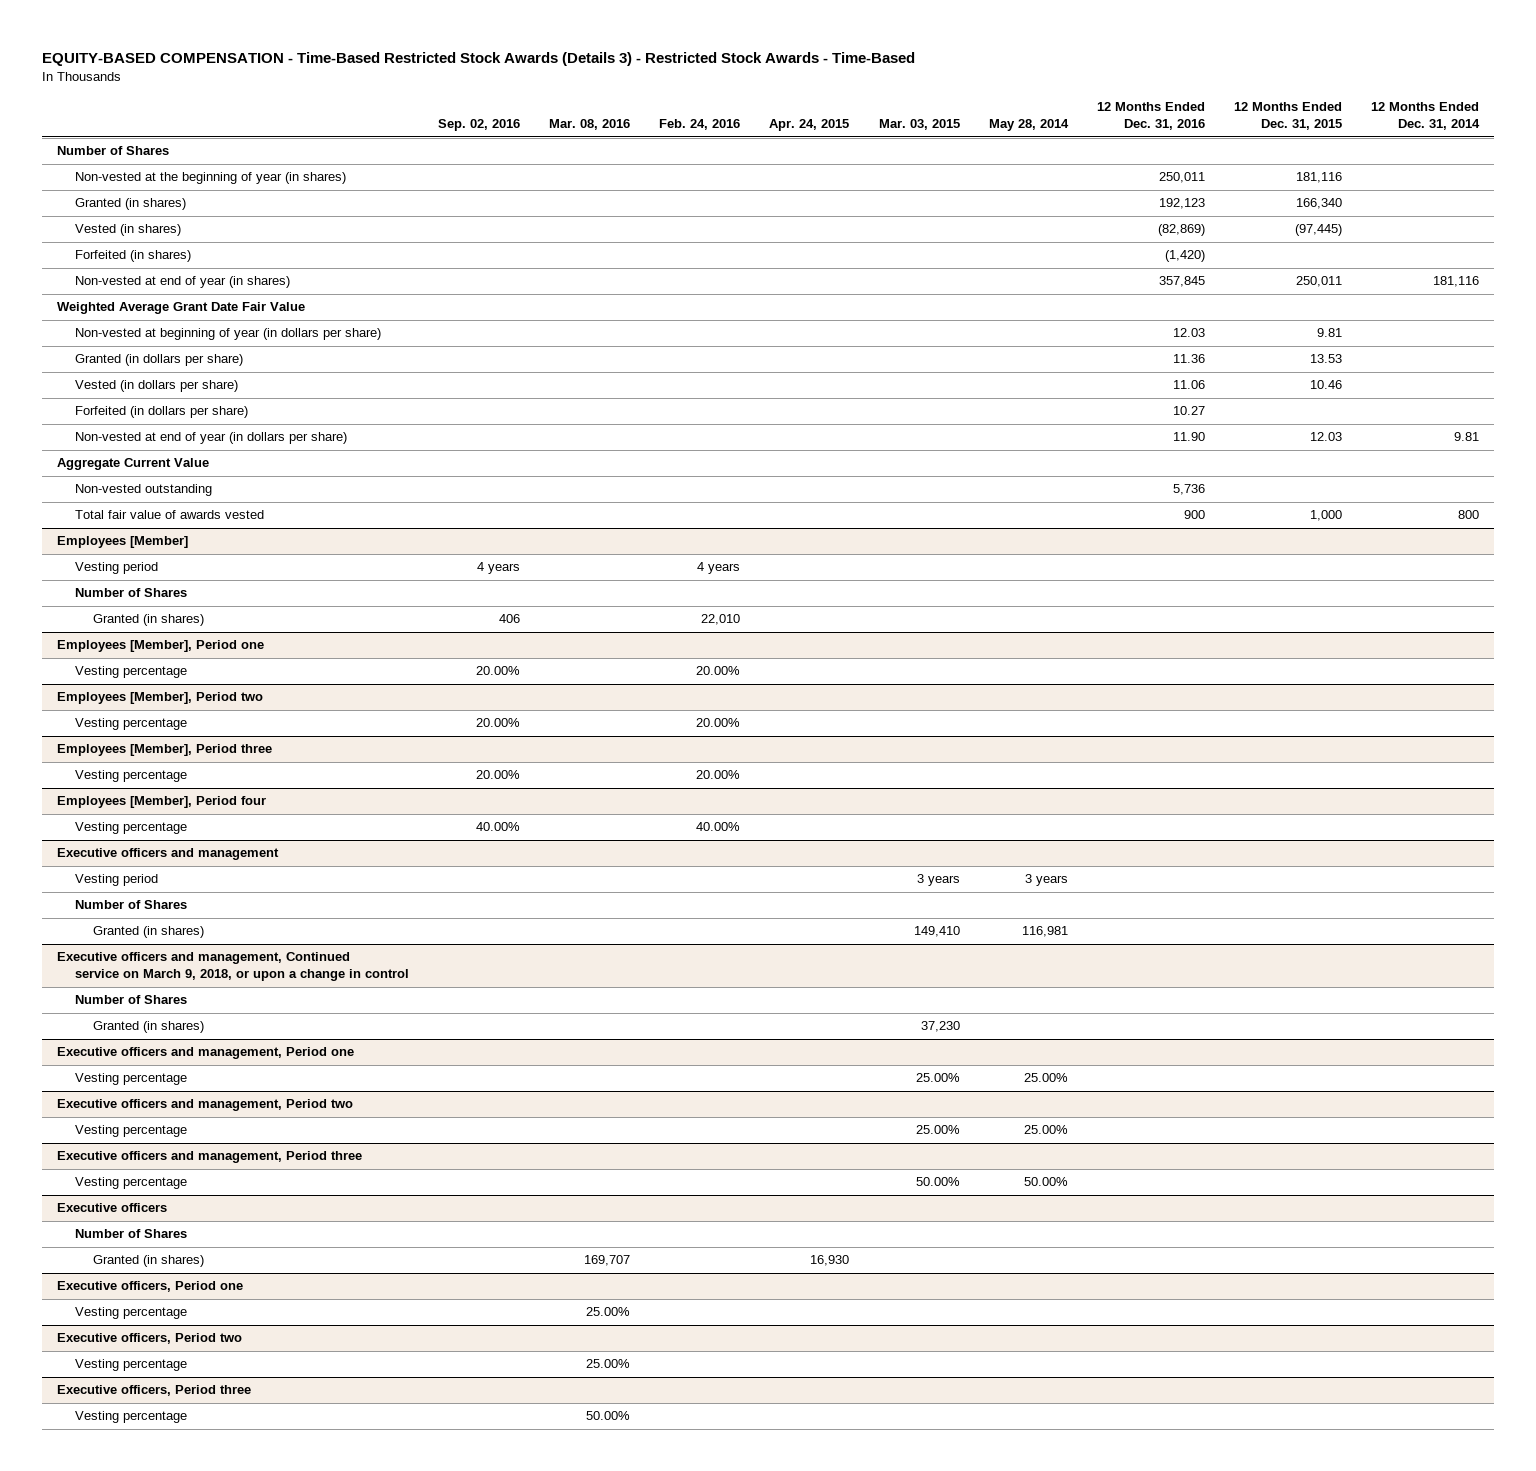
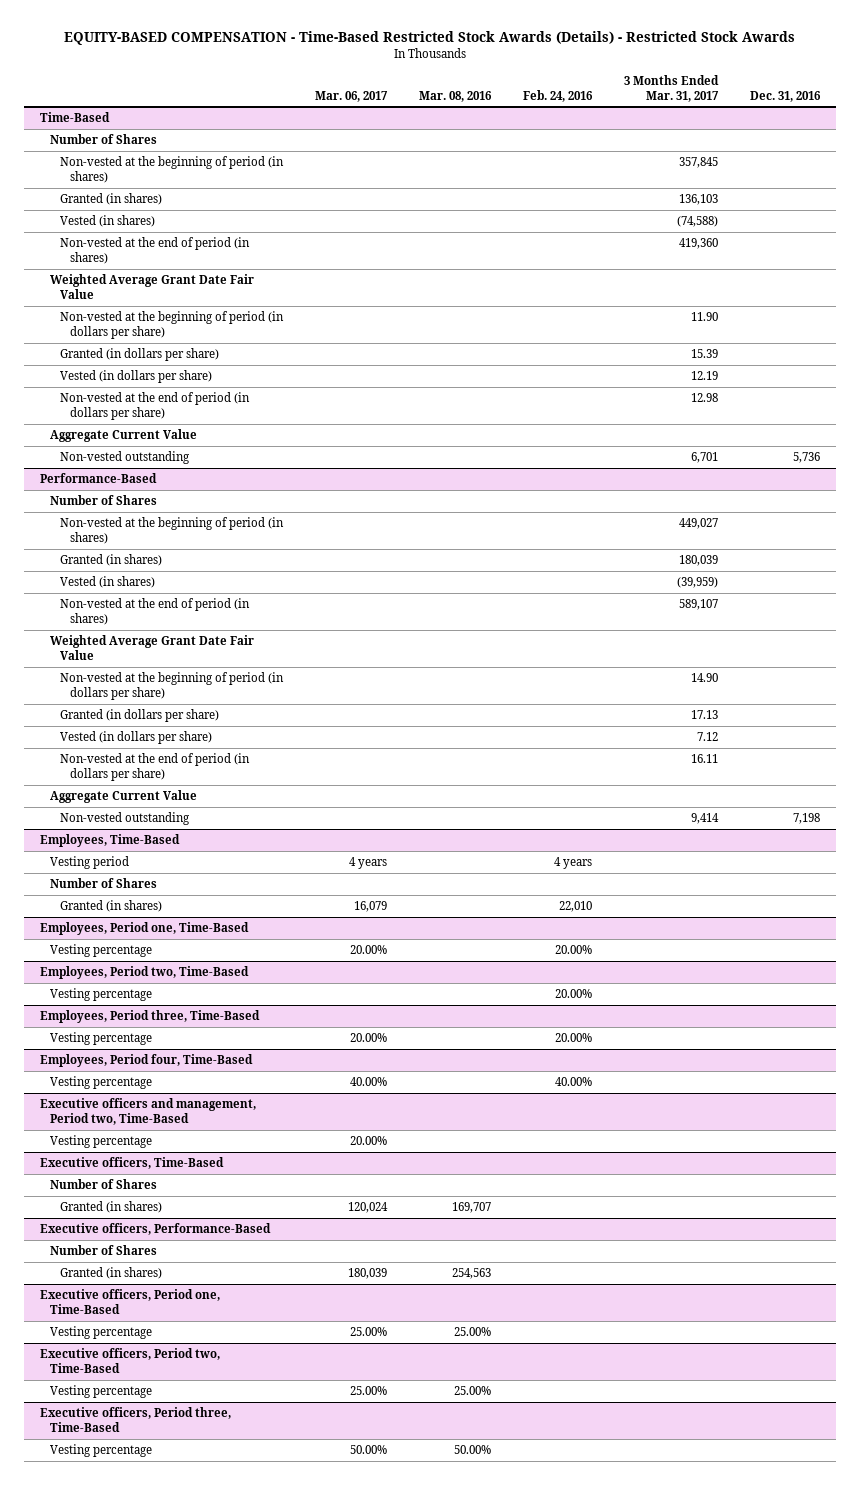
[42,51,916,66] EQUITY-BASED COMPENSATION - Time-Based Restricted Stock Awards (Details 3) - Restricted Stock Awards - Time-Based -> [64,31,796,46] EQUITY-BASED COMPENSATION - Time-Based Restricted Stock Awards (Details) - Restricted Stock Awards
[438,119,521,132] Sep. 02, 2016 -> none
[769,119,850,132] Apr. 24, 2015 -> none
[878,119,960,131] Mar. 03, 2015 -> none
[988,119,1069,132] May 28, 2014 -> none
[1096,102,1205,131] 12 Months Ended Dec. 31, 2016 -> none
[1233,102,1342,131] 12 Months Ended Dec. 31, 2015 -> none
[1371,102,1481,131] 12 Months Ended Dec. 31, 2014 -> none
none -> [315,90,389,102] Mar. 06, 2017
none -> [624,75,720,102] 3 Months Ended Mar. 31, 2017
none -> [750,90,822,102] Dec. 31, 2016
[56,146,169,156] Number of Shares -> none
[74,172,346,185] Non-vested at the beginning of year (in shares) -> none
[74,198,186,211] Granted (in shares) -> none
[74,224,181,237] Vested (in shares) -> none
[74,250,191,263] Forfeited (in shares) -> none
[74,276,290,289] Non-vested at end of year (in shares) -> none
[56,302,305,315] Weighted Average Grant Date Fair Value -> none
[74,328,381,341] Non-vested at beginning of year (in dollars per share) -> none
[74,354,243,367] Granted (in dollars per share) -> none
[74,380,238,393] Vested (in dollars per share) -> none
[74,406,248,419] Forfeited (in dollars per share) -> none
[74,432,347,445] Non-vested at end of year (in dollars per share) -> none
[56,458,209,471] Aggregate Current Value -> none
[74,484,212,497] Non-vested outstanding -> none
[74,510,264,520] Total fair value of awards vested -> none
none -> [40,112,111,123] Time-Based
none -> [50,134,158,145] Number of Shares
none -> [60,156,285,183] Non-vested at the beginning of period (in shares)
none -> [60,193,163,206] Granted (in shares)
none -> [60,215,156,228] Vested (in shares)
none -> [60,237,251,264] Non-vested at the end of period (in shares)
none -> [50,274,255,299] Weighted Average Grant Date Fair Value
none -> [60,311,285,339] Non-vested at the beginning of period (in dollars per share)
none -> [60,348,220,362] Granted (in dollars per share)
none -> [60,370,213,384] Vested (in dollars per share)
none -> [60,392,251,420] Non-vested at the end of period (in dollars per share)
none -> [50,429,198,443] Aggregate Current Value
none -> [60,451,191,465] Non-vested outstanding
none -> [40,473,158,484] Performance-Based
none -> [50,495,158,506] Number of Shares
none -> [60,517,285,544] Non-vested at the beginning of period (in shares)
none -> [60,554,163,567] Granted (in shares)
none -> [60,576,156,589] Vested (in shares)
none -> [60,598,251,625] Non-vested at the end of period (in shares)
none -> [50,635,255,660] Weighted Average Grant Date Fair Value
none -> [60,672,285,700] Non-vested at the beginning of period (in dollars per share)
none -> [60,709,220,723] Granted (in dollars per share)
none -> [60,731,213,745] Vested (in dollars per share)
none -> [60,753,251,781] Non-vested at the end of period (in dollars per share)
none -> [50,790,198,804] Aggregate Current Value
none -> [60,812,191,826] Non-vested outstanding
[56,536,188,549] Employees [Member] -> [40,834,181,848] Employees, Time-Based
[56,640,264,653] Employees [Member], Period one -> [40,922,250,936] Employees, Period one, Time-Based
[56,692,263,705] Employees [Member], Period two -> [40,966,250,980] Employees, Period two, Time-Based
[56,744,272,757] Employees [Member], Period three -> [40,1010,261,1024] Employees, Period three, Time-Based
[56,796,266,809] Employees [Member], Period four -> [40,1054,254,1068] Employees, Period four, Time-Based
[56,848,279,861] Executive officers and management -> none
[74,874,158,887] Vesting period -> none
[74,900,187,910] Number of Shares -> none
[92,926,204,939] Granted (in shares) -> none
[56,952,409,982] Executive officers and management, Continued service on March 9, 2018, or upon a change in control -> none
[74,995,187,1005] Number of Shares -> none
[92,1021,204,1034] Granted (in shares) -> none
[56,1047,354,1060] Executive officers and management, Period one -> none
[74,1073,187,1086] Vesting percentage -> none
[56,1099,353,1112] Executive officers and management, Period two -> [40,1098,257,1125] Executive officers and management, Period two, Time-Based
[56,1151,362,1164] Executive officers and management, Period three -> none
[74,1177,187,1190] Vesting percentage -> none
[56,1203,167,1213] Executive officers -> [40,1157,225,1170] Executive officers, Time-Based
none -> [40,1223,272,1236] Executive officers, Performance-Based
none -> [50,1245,158,1256] Number of Shares
none -> [60,1267,163,1280] Granted (in shares)
[56,1281,243,1293] Executive officers, Period one -> [40,1289,221,1314] Executive officers, Period one, Time-Based
[56,1333,242,1345] Executive officers, Period two -> [40,1348,221,1373] Executive officers, Period two, Time-Based
[56,1385,251,1397] Executive officers, Period three -> [40,1407,232,1432] Executive officers, Period three, Time-Based

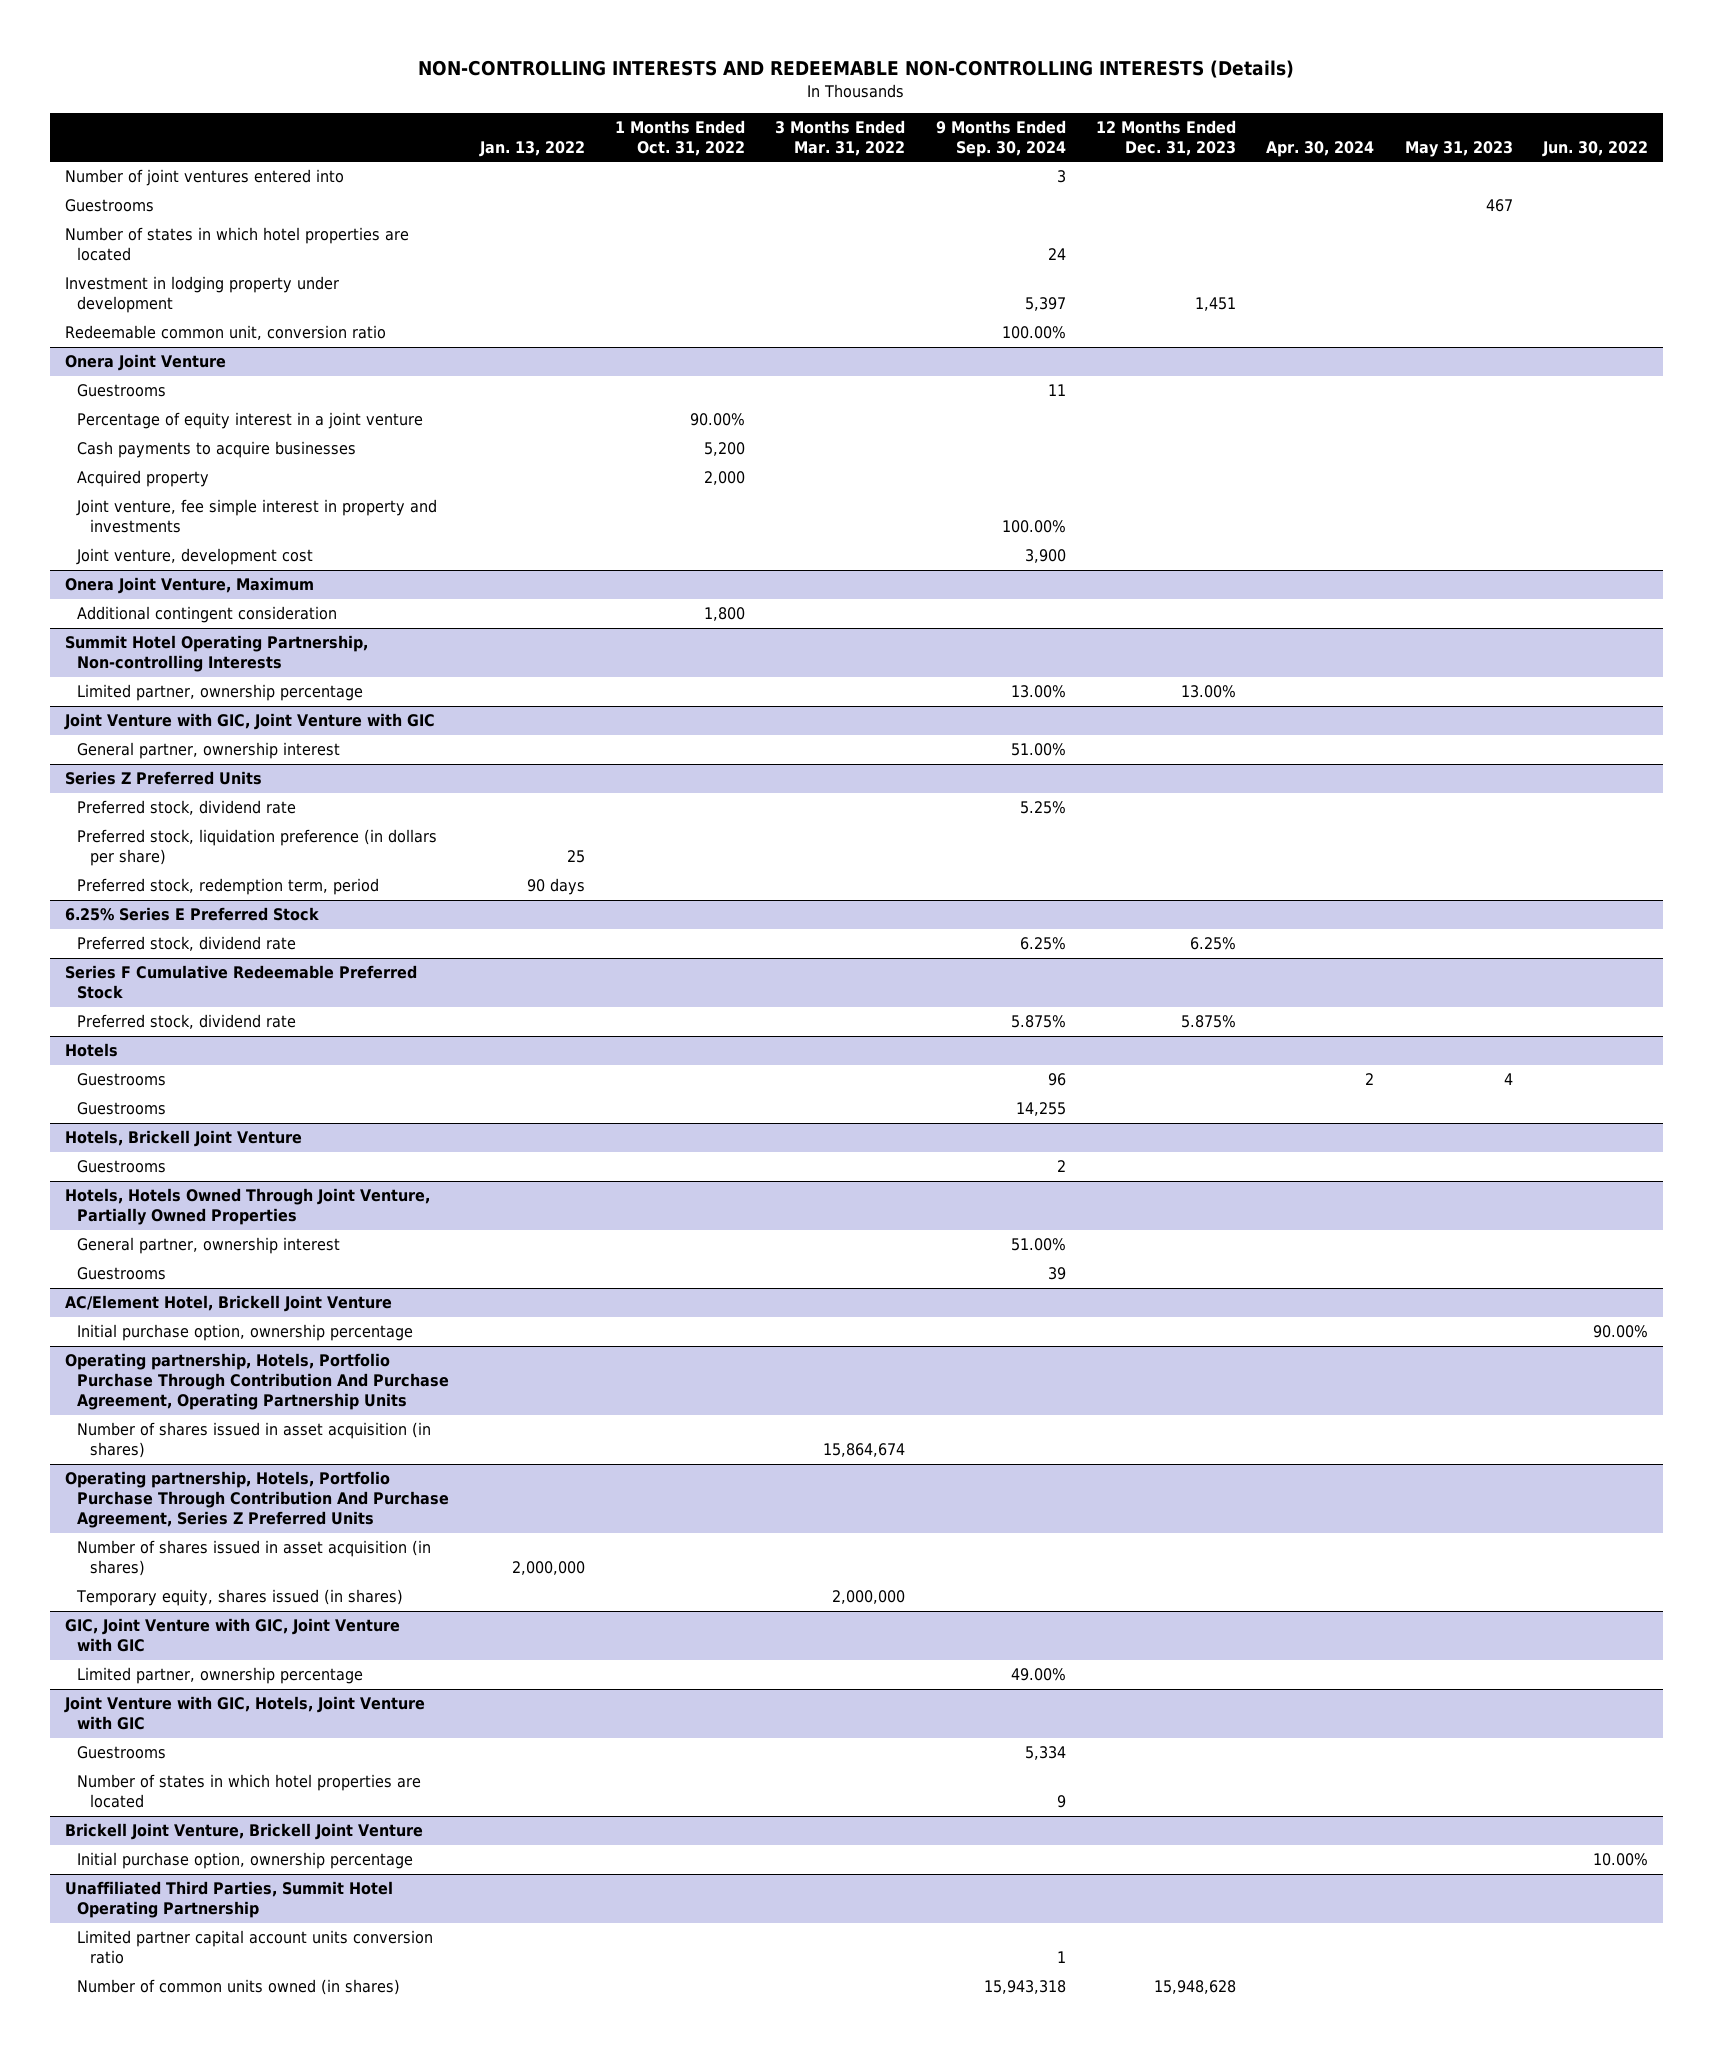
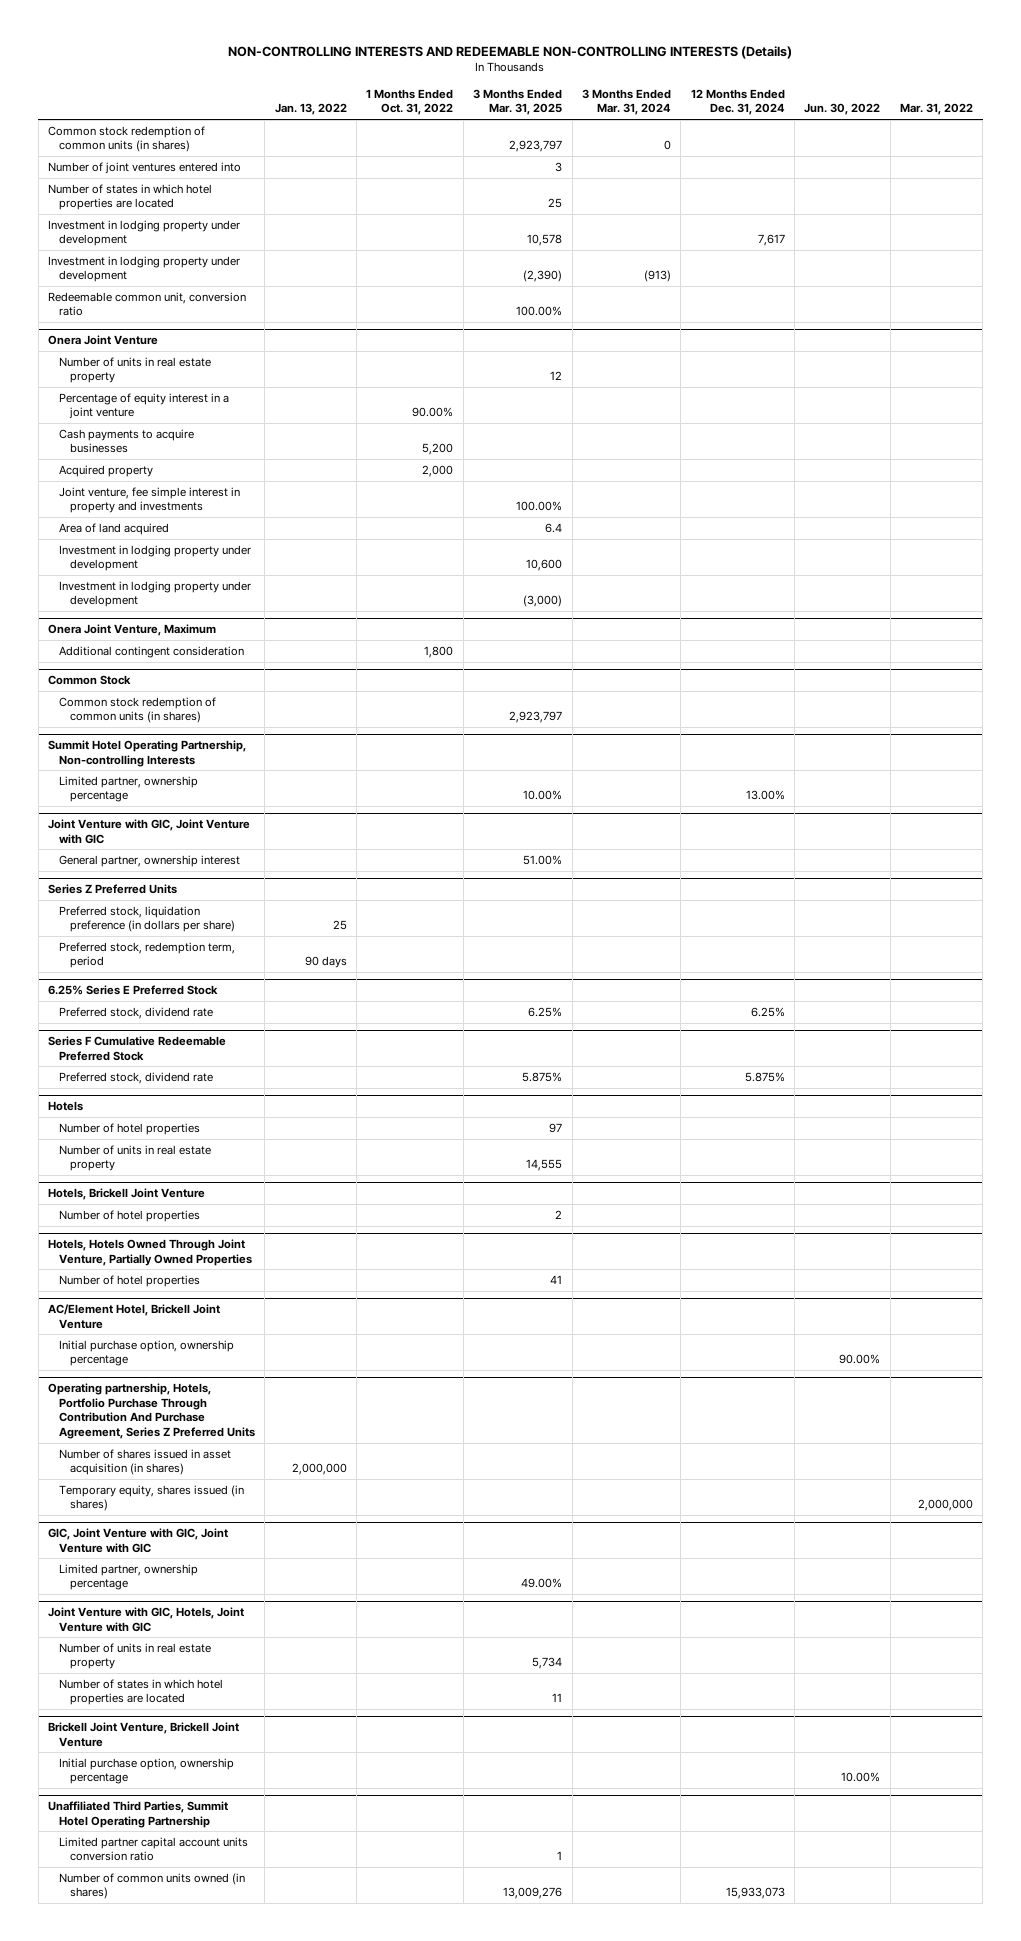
[775,119,906,156] 3 Months Ended Mar. 31, 2022 -> none
[935,119,1066,157] 9 Months Ended Sep. 30, 2024 -> none
[1095,119,1236,156] 12 Months Ended Dec. 31, 2023 -> none
[1266,140,1375,157] Apr. 30, 2024 -> none
[1404,140,1513,157] May 31, 2023 -> none
none -> [473,88,563,116] 3 Months Ended Mar. 31, 2025
none -> [581,88,671,116] 3 Months Ended Mar. 31, 2024
none -> [690,88,785,116] 12 Months Ended Dec. 31, 2024
none -> [900,103,974,116] Mar. 31, 2022
none -> [47,125,205,153] Common stock redemption of common units (in shares)
[64,199,154,213] Guestrooms -> none
none -> [47,255,240,283] Investment in lodging property under development
[77,384,167,398] Guestrooms -> [58,356,211,384] Number of units in real estate property
[76,548,314,566] Joint venture, development cost -> none
none -> [58,522,169,535] Area of land acquired
none -> [58,544,251,572] Investment in lodging property under development
none -> [58,580,251,608] Investment in lodging property under development
none -> [47,675,131,686] Common Stock
none -> [58,696,216,724] Common stock redemption of common units (in shares)
[77,800,297,816] Preferred stock, dividend rate -> none
[77,1073,167,1087] Guestrooms -> [58,1122,200,1135] Number of hotel properties
[77,1102,167,1116] Guestrooms -> [58,1144,211,1172] Number of units in real estate property
[77,1160,167,1174] Guestrooms -> [58,1209,200,1222] Number of hotel properties
[77,1237,341,1255] General partner, ownership interest -> none
[77,1267,167,1281] Guestrooms -> [58,1274,200,1287] Number of hotel properties
[64,1353,450,1411] Operating partnership, Hotels, Portfolio Purchase Through Contribution And Purchase Agreement, Operating Partnership Units -> none
[77,1422,432,1459] Number of shares issued in asset acquisition (in shares) -> none
[77,1746,167,1760] Guestrooms -> [58,1642,211,1670] Number of units in real estate property

